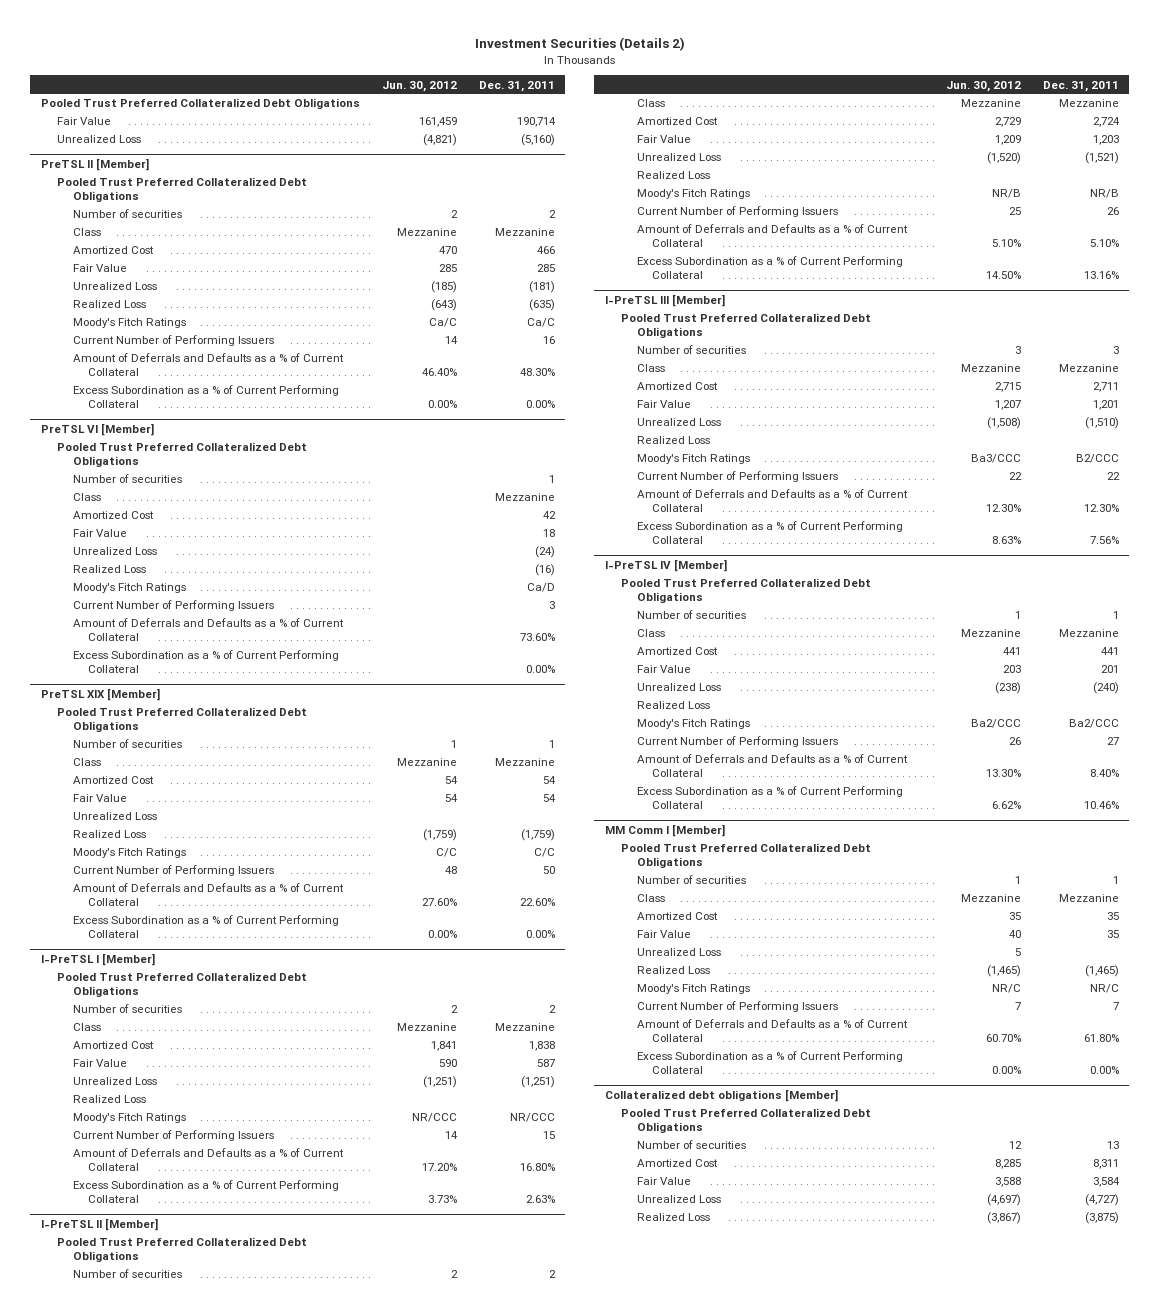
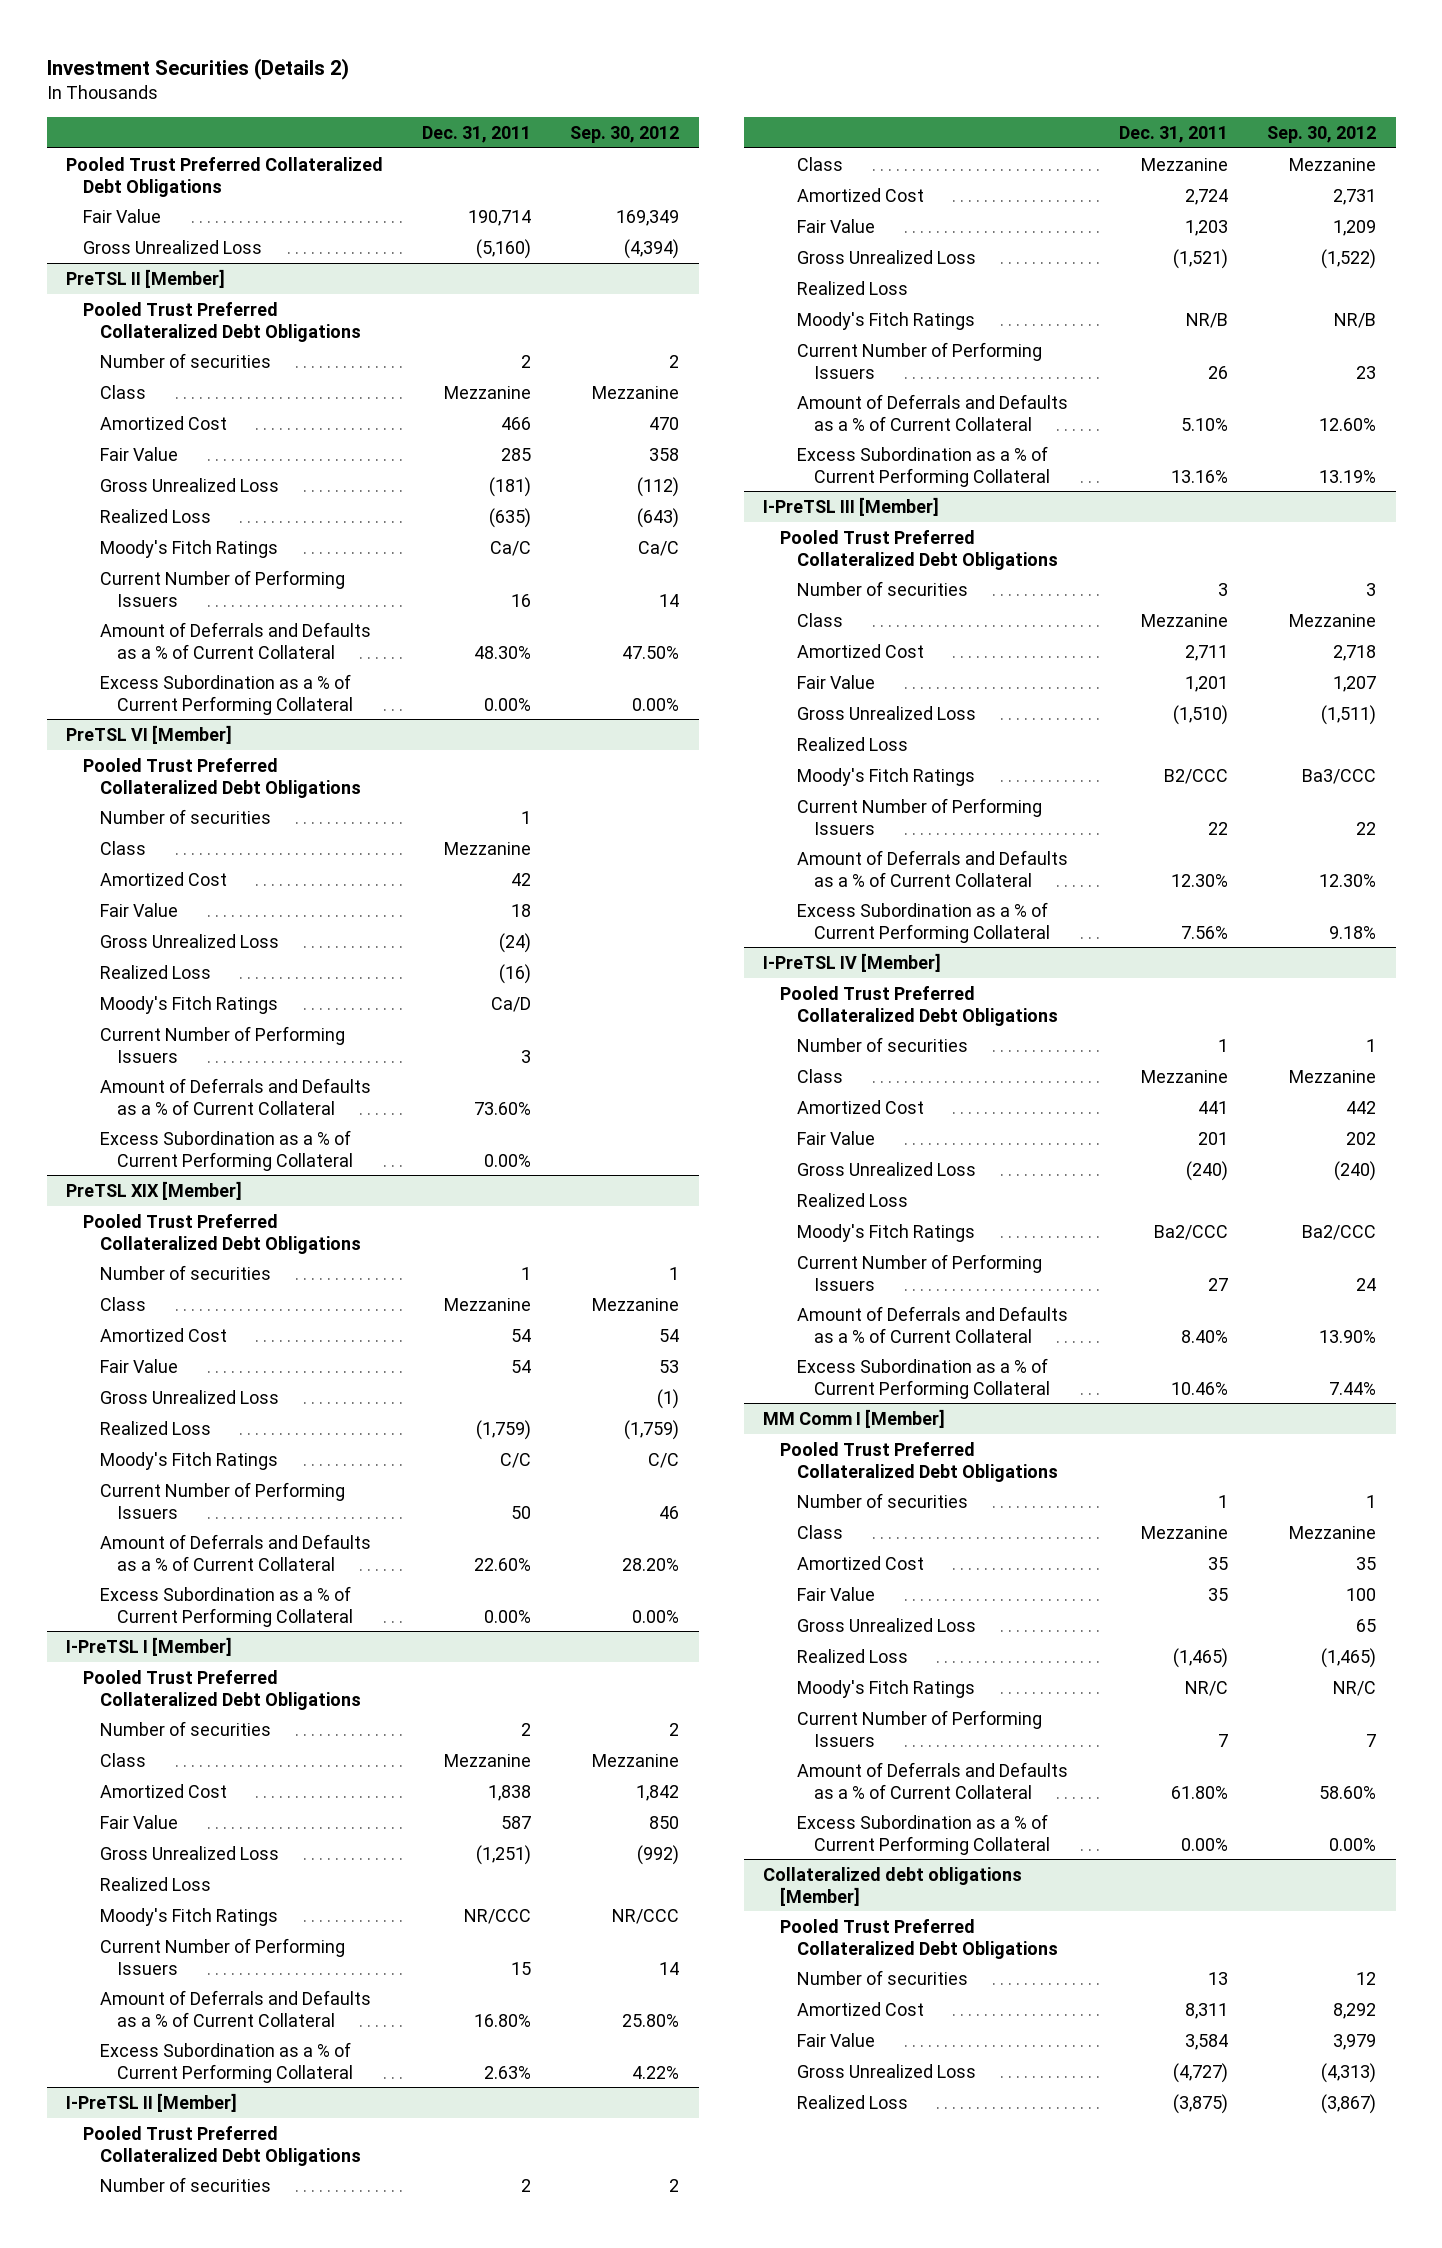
[381,80,457,92] Jun. 30, 2012 -> none
none -> [570,125,680,143] Sep. 30, 2012
[56,135,141,144] Unrealized Loss -> [83,239,263,254] Gross Unrealized Loss
[72,282,157,291] Unrealized Loss -> [100,477,280,492] Gross Unrealized Loss
[72,547,157,556] Unrealized Loss -> [100,933,280,948] Gross Unrealized Loss
[72,812,157,821] Unrealized Loss -> [100,1389,280,1404] Gross Unrealized Loss
[72,1077,157,1086] Unrealized Loss -> [100,1845,280,1860] Gross Unrealized Loss
[636,153,721,162] Unrealized Loss -> [797,249,977,264] Gross Unrealized Loss
[636,418,721,427] Unrealized Loss -> [797,705,977,720] Gross Unrealized Loss
[636,683,721,692] Unrealized Loss -> [797,1161,977,1176] Gross Unrealized Loss
[636,948,721,957] Unrealized Loss -> [797,1617,977,1632] Gross Unrealized Loss
[636,1195,721,1204] Unrealized Loss -> [797,2063,977,2078] Gross Unrealized Loss

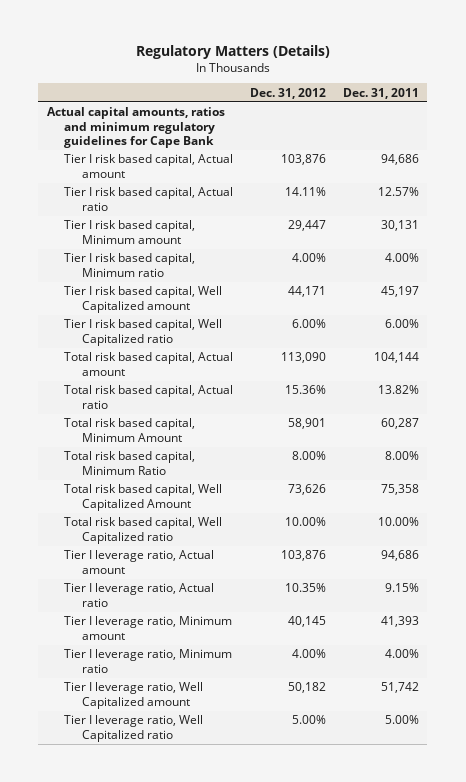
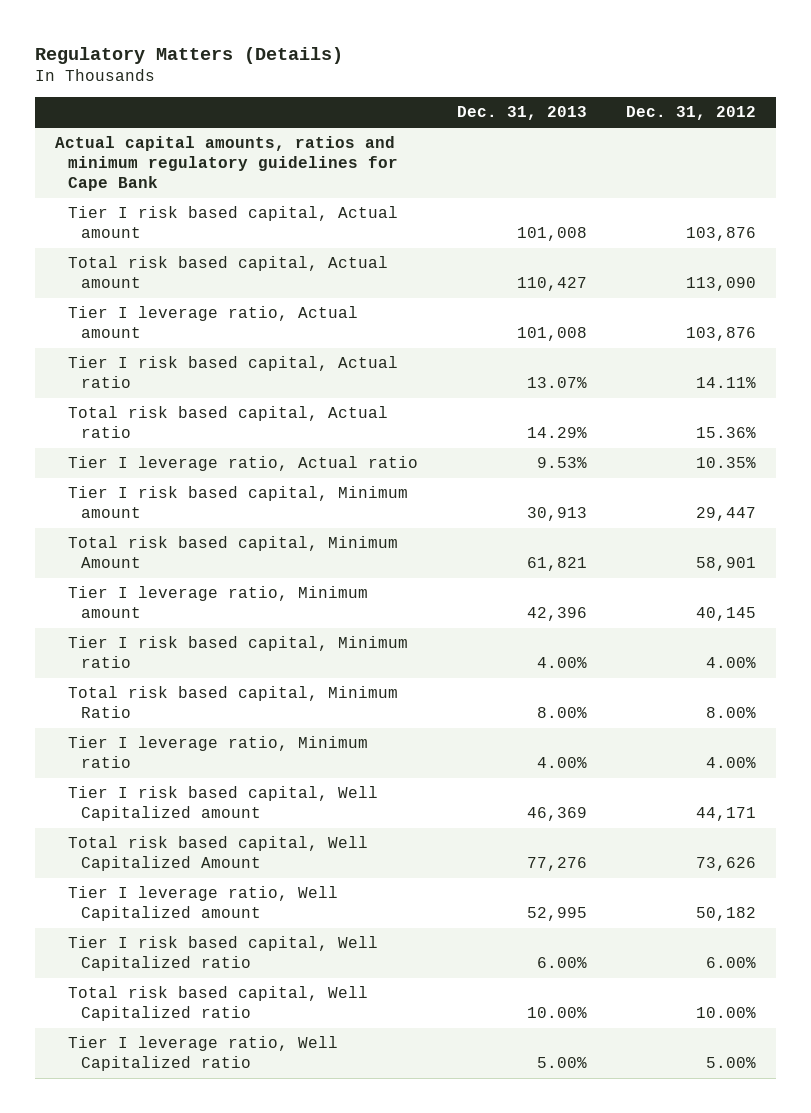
[342,87,419,99] Dec. 31, 2011 -> none
none -> [457,106,588,121] Dec. 31, 2013
[64,187,234,211] Tier I risk based capital, Actual ratio -> [68,356,399,389] Tier I risk based capital, Actual ratio
[64,385,234,409] Total risk based capital, Actual ratio -> [68,406,389,439] Total risk based capital, Actual ratio
[64,220,196,244] Tier I risk based capital, Minimum amount -> [68,486,409,519] Tier I risk based capital, Minimum amount
[64,418,196,442] Total risk based capital, Minimum Amount -> [68,536,399,569] Total risk based capital, Minimum Amount
[64,253,196,277] Tier I risk based capital, Minimum ratio -> [68,636,409,669] Tier I risk based capital, Minimum ratio
[64,451,196,475] Total risk based capital, Minimum Ratio -> [68,686,399,719] Total risk based capital, Minimum Ratio
[64,286,223,313] Tier I risk based capital, Well Capitalized amount -> [68,786,379,822] Tier I risk based capital, Well Capitalized amount
[64,484,223,511] Total risk based capital, Well Capitalized Amount -> [68,836,369,872] Total risk based capital, Well Capitalized Amount
[64,319,223,346] Tier I risk based capital, Well Capitalized ratio -> [68,936,379,972] Tier I risk based capital, Well Capitalized ratio
[64,517,223,544] Total risk based capital, Well Capitalized ratio -> [68,986,369,1022] Total risk based capital, Well Capitalized ratio

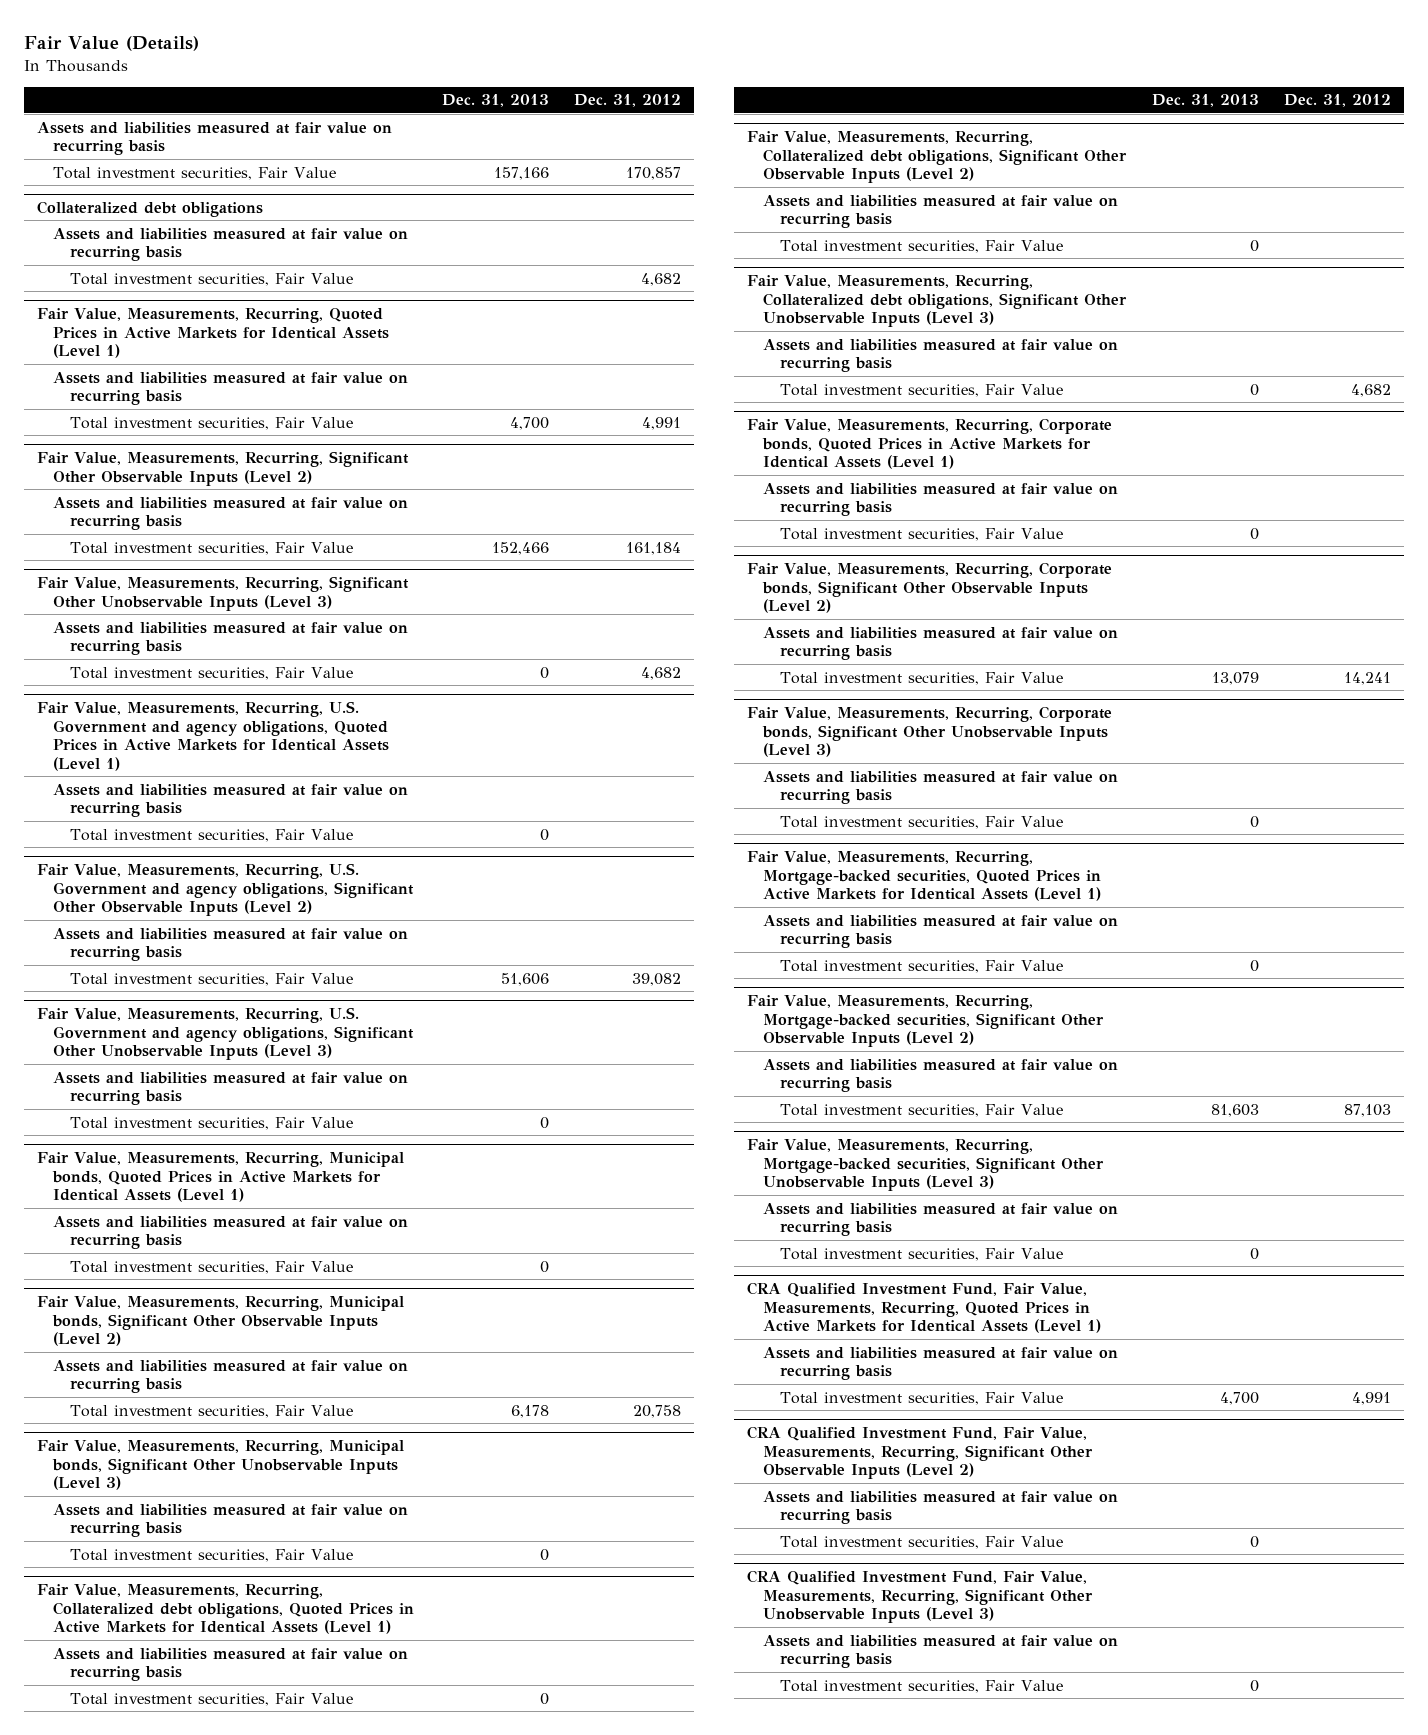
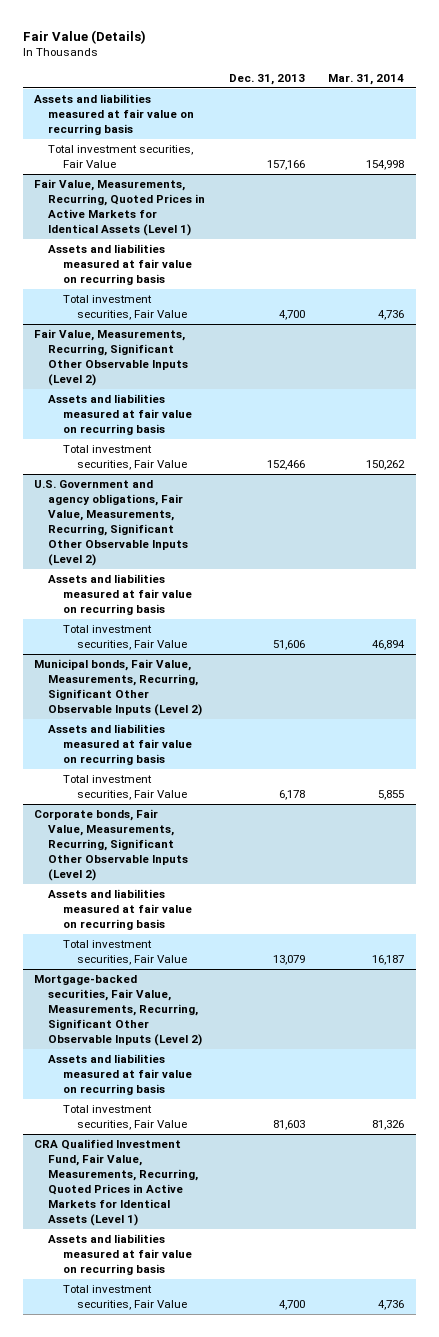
[573,94,681,108] Dec. 31, 2012 -> none
none -> [328,73,405,85] Mar. 31, 2014
[36,200,263,217] Collateralized debt obligations -> none
[53,227,409,262] Assets and liabilities measured at fair value on recurring basis -> none
[69,272,353,286] Total investment securities, Fair Value -> none
[36,575,409,611] Fair Value, Measurements, Recurring, Significant Other Unobservable Inputs (Level 3) -> none
[53,621,409,656] Assets and liabilities measured at fair value on recurring basis -> none
[69,666,353,680] Total investment securities, Fair Value -> none
[36,700,390,771] Fair Value, Measurements, Recurring, U.S. Government and agency obligations, Quoted Prices in Active Markets for Identical Assets (Level 1) -> none
[53,783,409,818] Assets and liabilities measured at fair value on recurring basis -> none
[69,828,353,842] Total investment securities, Fair Value -> none
[36,862,415,917] Fair Value, Measurements, Recurring, U.S. Government and agency obligations, Significant Other Observable Inputs (Level 2) -> [34,480,189,566] U.S. Government and agency obligations, Fair Value, Measurements, Recurring, Significant Other Observable Inputs (Level 2)
[36,1006,415,1061] Fair Value, Measurements, Recurring, U.S. Government and agency obligations, Significant Other Unobservable Inputs (Level 3) -> none
[53,1071,409,1106] Assets and liabilities measured at fair value on recurring basis -> none
[69,1116,353,1130] Total investment securities, Fair Value -> none
[36,1151,404,1203] Fair Value, Measurements, Recurring, Municipal bonds, Quoted Prices in Active Markets for Identical Assets (Level 1) -> none
[53,1215,409,1250] Assets and liabilities measured at fair value on recurring basis -> none
[69,1260,353,1274] Total investment securities, Fair Value -> none
[36,1295,404,1347] Fair Value, Measurements, Recurring, Municipal bonds, Significant Other Observable Inputs (Level 2) -> [34,659,203,716] Municipal bonds, Fair Value, Measurements, Recurring, Significant Other Observable Inputs (Level 2)
[36,1439,404,1491] Fair Value, Measurements, Recurring, Municipal bonds, Significant Other Unobservable Inputs (Level 3) -> none
[53,1503,409,1538] Assets and liabilities measured at fair value on recurring basis -> none
[69,1548,353,1562] Total investment securities, Fair Value -> none
[36,1583,415,1635] Fair Value, Measurements, Recurring, Collateralized debt obligations, Quoted Prices in Active Markets for Identical Assets (Level 1) -> none
[53,1647,409,1682] Assets and liabilities measured at fair value on recurring basis -> none
[69,1692,353,1706] Total investment securities, Fair Value -> none
[746,130,1128,184] Fair Value, Measurements, Recurring, Collateralized debt obligations, Significant Other Observable Inputs (Level 2) -> none
[763,194,1119,229] Assets and liabilities measured at fair value on recurring basis -> none
[779,239,1063,253] Total investment securities, Fair Value -> none
[746,274,1128,328] Fair Value, Measurements, Recurring, Collateralized debt obligations, Significant Other Unobservable Inputs (Level 3) -> none
[763,338,1119,373] Assets and liabilities measured at fair value on recurring basis -> none
[779,383,1063,397] Total investment securities, Fair Value -> none
[746,417,1112,470] Fair Value, Measurements, Recurring, Corporate bonds, Quoted Prices in Active Markets for Identical Assets (Level 1) -> none
[763,482,1119,517] Assets and liabilities measured at fair value on recurring basis -> none
[779,527,1063,541] Total investment securities, Fair Value -> none
[746,561,1112,614] Fair Value, Measurements, Recurring, Corporate bonds, Significant Other Observable Inputs (Level 2) -> [34,809,189,881] Corporate bonds, Fair Value, Measurements, Recurring, Significant Other Observable Inputs (Level 2)
[746,705,1112,758] Fair Value, Measurements, Recurring, Corporate bonds, Significant Other Unobservable Inputs (Level 3) -> none
[763,770,1119,805] Assets and liabilities measured at fair value on recurring basis -> none
[779,815,1063,829] Total investment securities, Fair Value -> none
[746,850,1102,902] Fair Value, Measurements, Recurring, Mortgage-backed securities, Quoted Prices in Active Markets for Identical Assets (Level 1) -> none
[763,914,1119,949] Assets and liabilities measured at fair value on recurring basis -> none
[779,959,1063,973] Total investment securities, Fair Value -> none
[746,994,1105,1048] Fair Value, Measurements, Recurring, Mortgage-backed securities, Significant Other Observable Inputs (Level 2) -> [34,975,203,1046] Mortgage-backed securities, Fair Value, Measurements, Recurring, Significant Other Observable Inputs (Level 2)
[746,1138,1105,1192] Fair Value, Measurements, Recurring, Mortgage-backed securities, Significant Other Unobservable Inputs (Level 3) -> none
[763,1202,1119,1237] Assets and liabilities measured at fair value on recurring basis -> none
[779,1247,1063,1261] Total investment securities, Fair Value -> none
[746,1425,1094,1480] CRA Qualified Investment Fund, Fair Value, Measurements, Recurring, Significant Other Observable Inputs (Level 2) -> none
[763,1490,1119,1525] Assets and liabilities measured at fair value on recurring basis -> none
[779,1535,1063,1549] Total investment securities, Fair Value -> none
[746,1569,1094,1624] CRA Qualified Investment Fund, Fair Value, Measurements, Recurring, Significant Other Unobservable Inputs (Level 3) -> none
[763,1634,1119,1669] Assets and liabilities measured at fair value on recurring basis -> none
[779,1679,1063,1693] Total investment securities, Fair Value -> none

